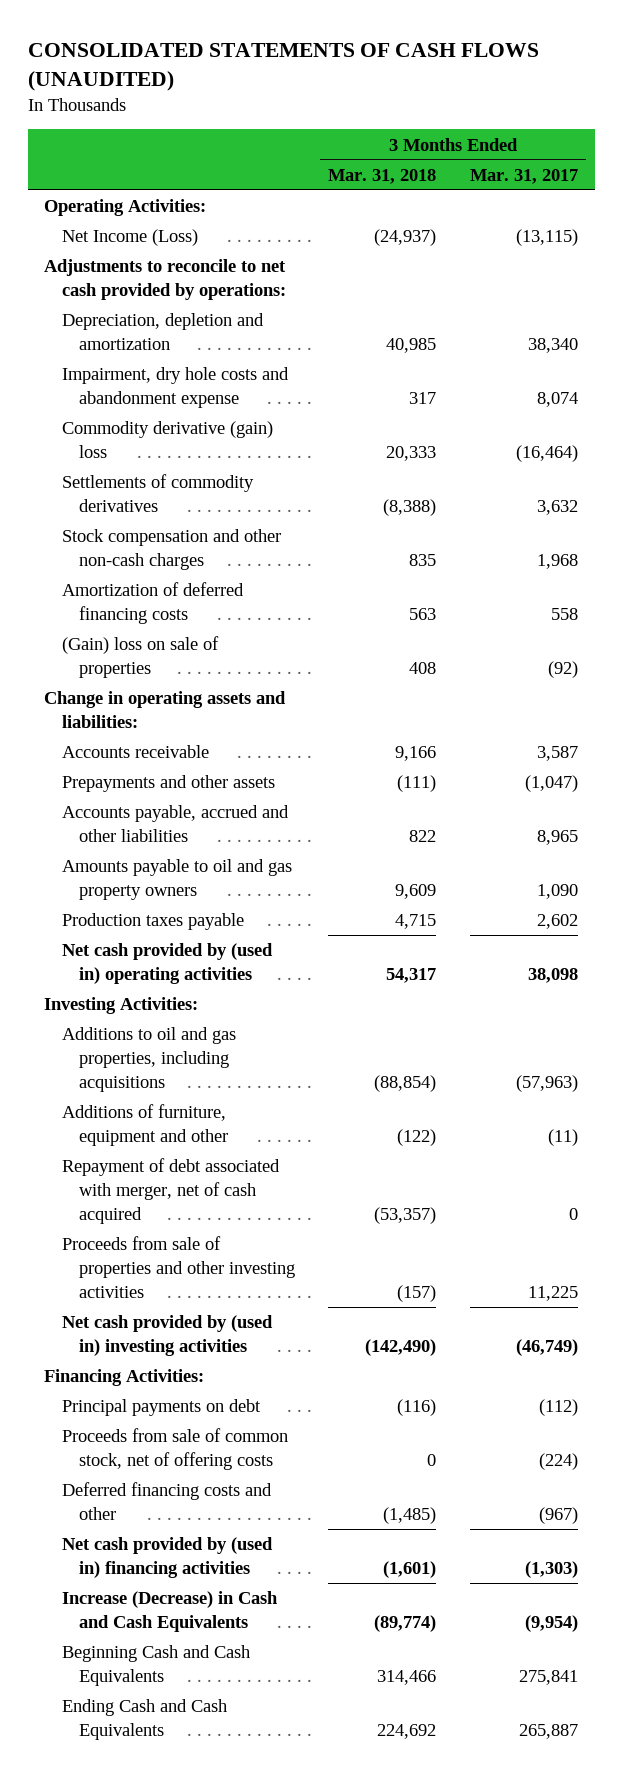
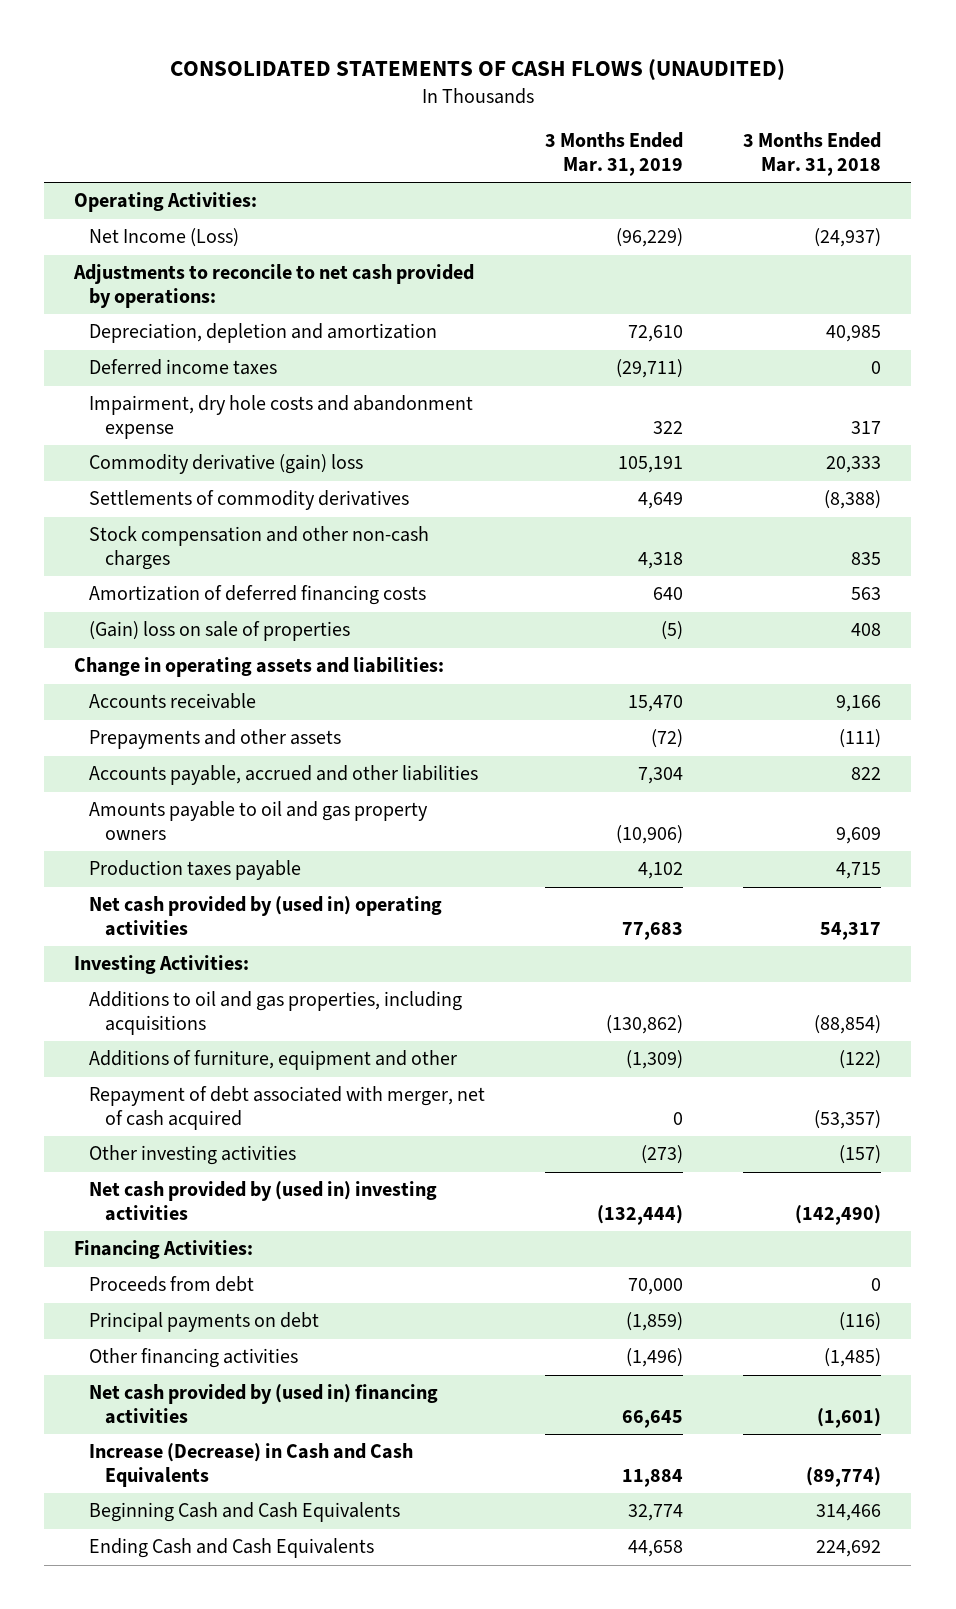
[469,168,578,184] Mar. 31, 2017 -> none
none -> [545,132,684,176] 3 Months Ended Mar. 31, 2019
none -> [89,359,278,376] Deferred income taxes
[61,1236,296,1299] Proceeds from sale of properties and other investing activities -> [89,1145,297,1166] Other investing activities
none -> [89,1276,255,1293] Proceeds from debt
[61,1428,288,1471] Proceeds from sale of common stock, net of offering costs -> none
[61,1482,272,1521] Deferred financing costs and other -> [89,1348,299,1369] Other financing activities

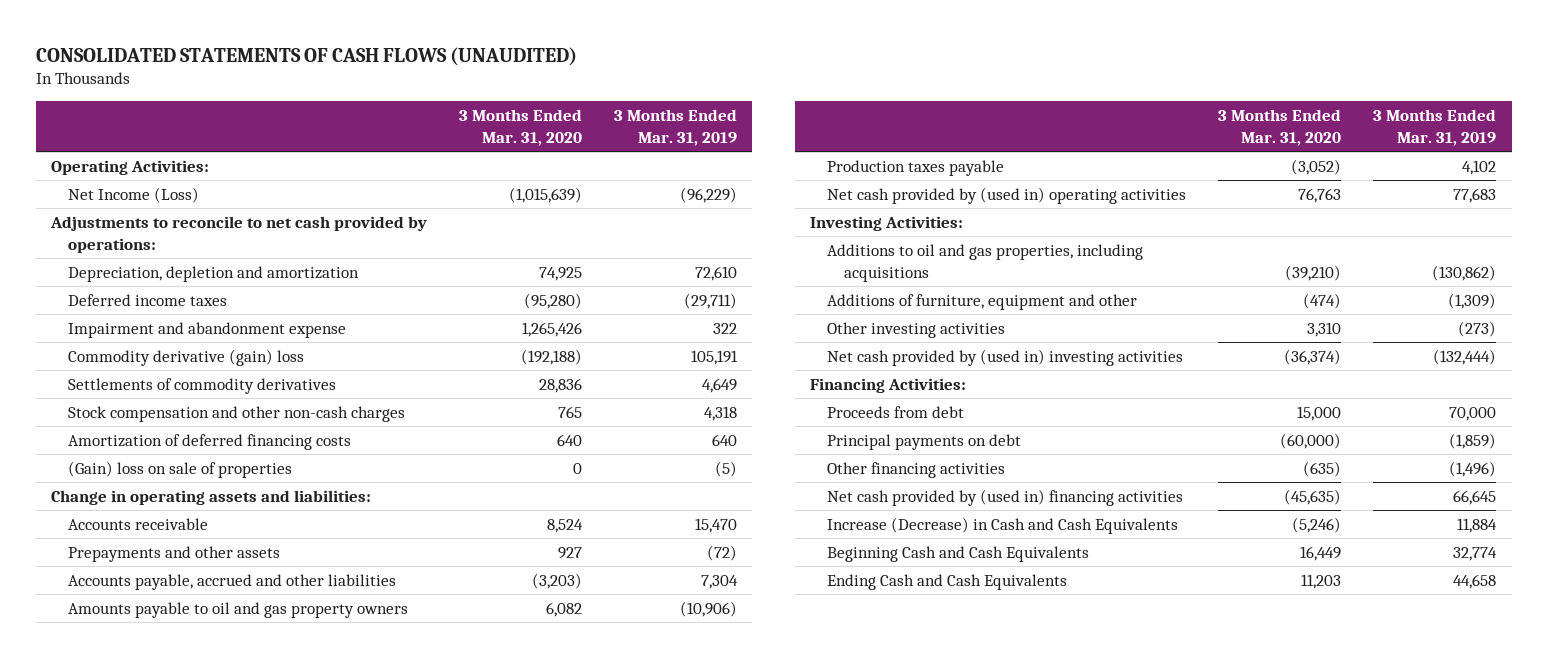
[743,132,882,176] 3 Months Ended Mar. 31, 2018 -> none
none -> [459,109,583,146] 3 Months Ended Mar. 31, 2020
[89,395,474,440] Impairment, dry hole costs and abandonment expense -> [67,321,346,338] Impairment and abandonment expense
[89,1086,486,1131] Repayment of debt associated with merger, net of cash acquired -> none

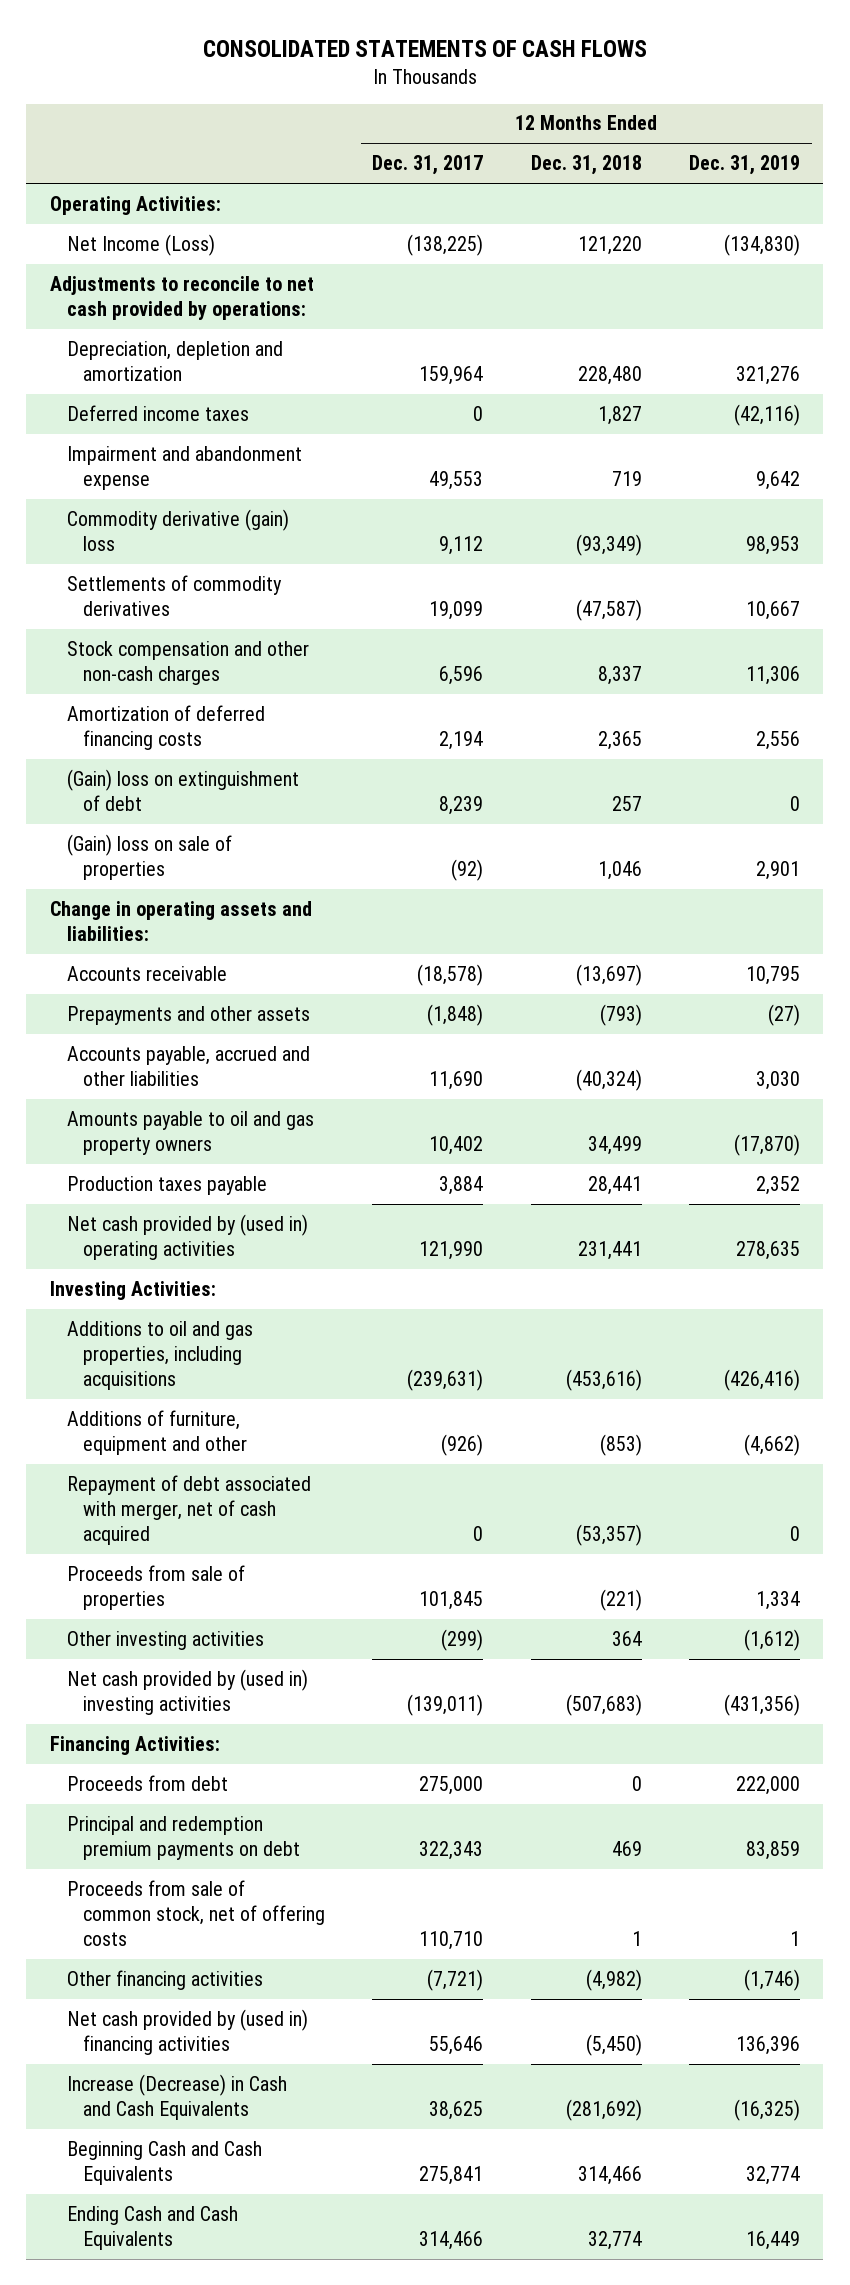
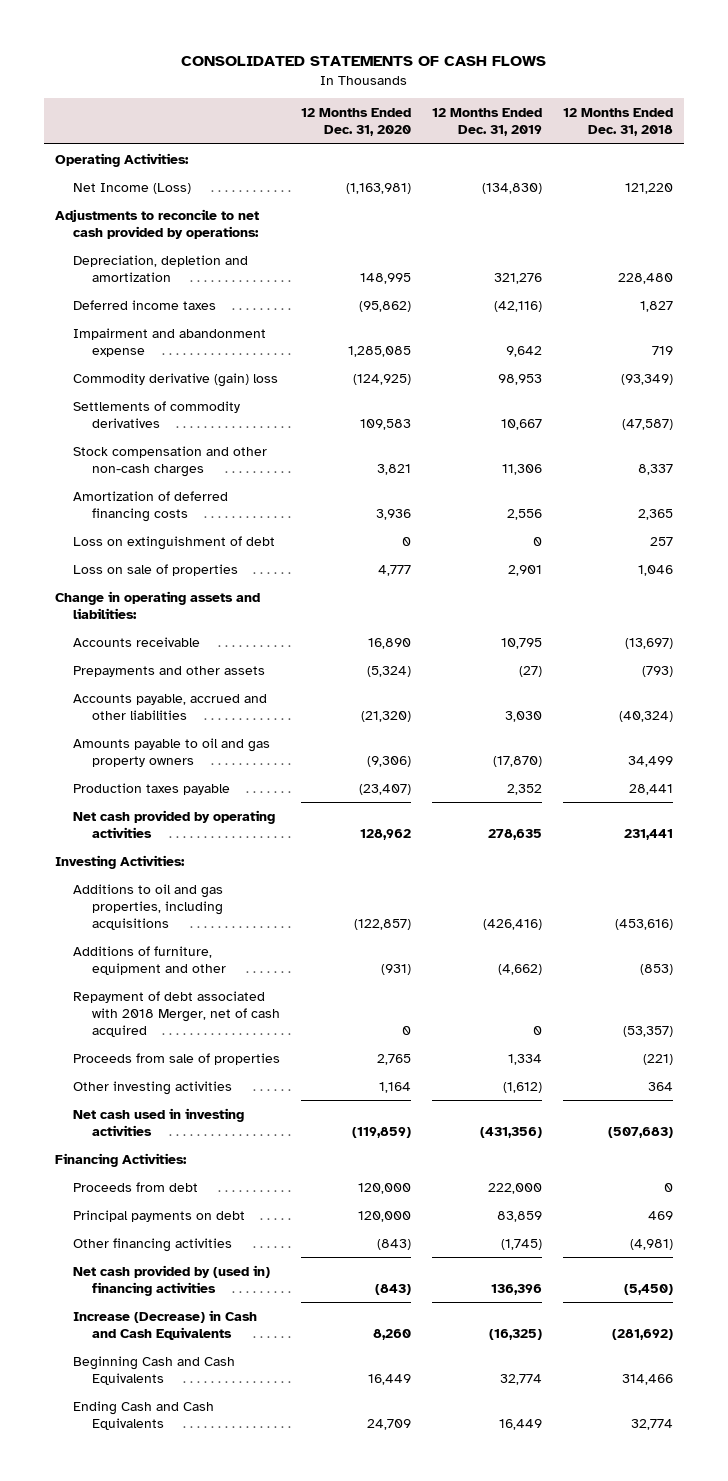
[372,155,484,176] Dec. 31, 2017 -> none
none -> [301,108,412,137] 12 Months Ended Dec. 31, 2020
[66,768,299,811] (Gain) loss on extinguishment of debt -> [73,535,276,550] Loss on extinguishment of debt
[66,833,232,880] (Gain) loss on sale of properties -> [73,563,239,576] Loss on sale of properties
[66,1213,308,1260] Net cash provided by (used in) operating activities -> [73,809,276,838] Net cash provided by operating activities
[66,1474,311,1545] Repayment of debt associated with merger, net of cash acquired -> [73,990,281,1038] Repayment of debt associated with 2018 Merger, net of cash acquired
[66,1668,308,1715] Net cash provided by (used in) investing activities -> [73,1107,245,1136] Net cash used in investing activities
[66,1879,326,1946] Proceeds from sale of common stock, net of offering costs -> none
[66,1815,301,1860] Principal and redemption premium payments on debt -> [73,1209,246,1222] Principal payments on debt
[585,1968,642,1991] (4,982) -> [630,1238,674,1250] (4,981)
[743,1968,800,1991] (1,746) -> [501,1238,543,1250] (1,745)

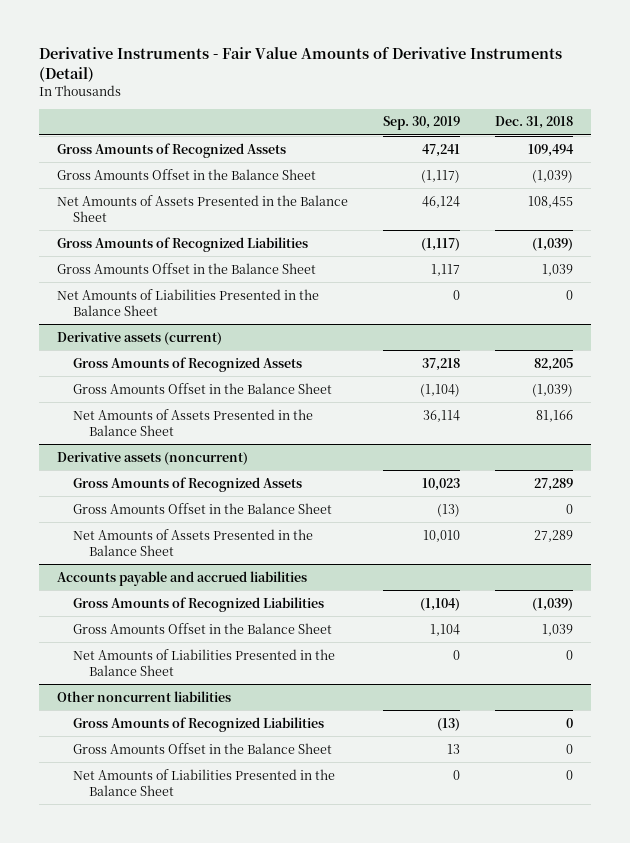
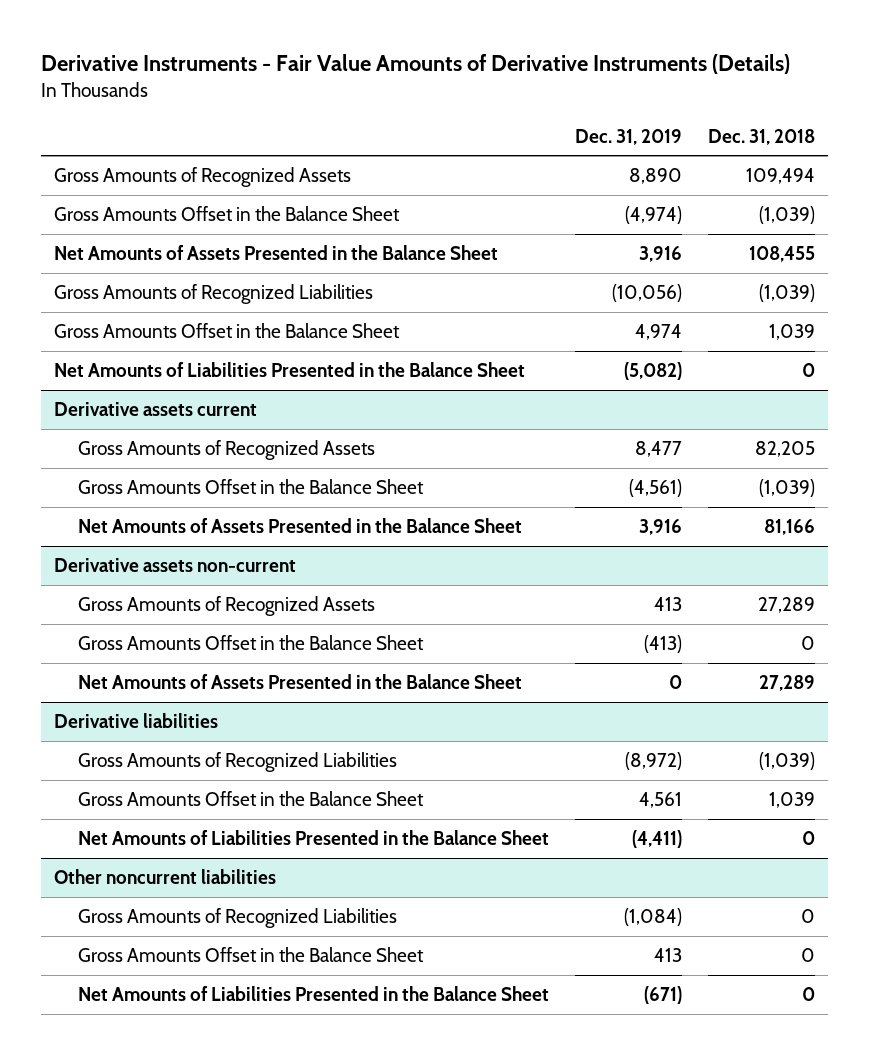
[39,47,563,82] Derivative Instruments - Fair Value Amounts of Derivative Instruments (Detail) -> [41,53,791,74] Derivative Instruments - Fair Value Amounts of Derivative Instruments (Details)
[383,116,461,131] Sep. 30, 2019 -> none
none -> [575,128,683,145] Dec. 31, 2019
[57,331,223,345] Derivative assets (current) -> [54,402,258,417] Derivative assets current
[57,451,249,465] Derivative assets (noncurrent) -> [54,558,297,573] Derivative assets non-current
[57,570,308,586] Accounts payable and accrued liabilities -> [54,713,219,729] Derivative liabilities

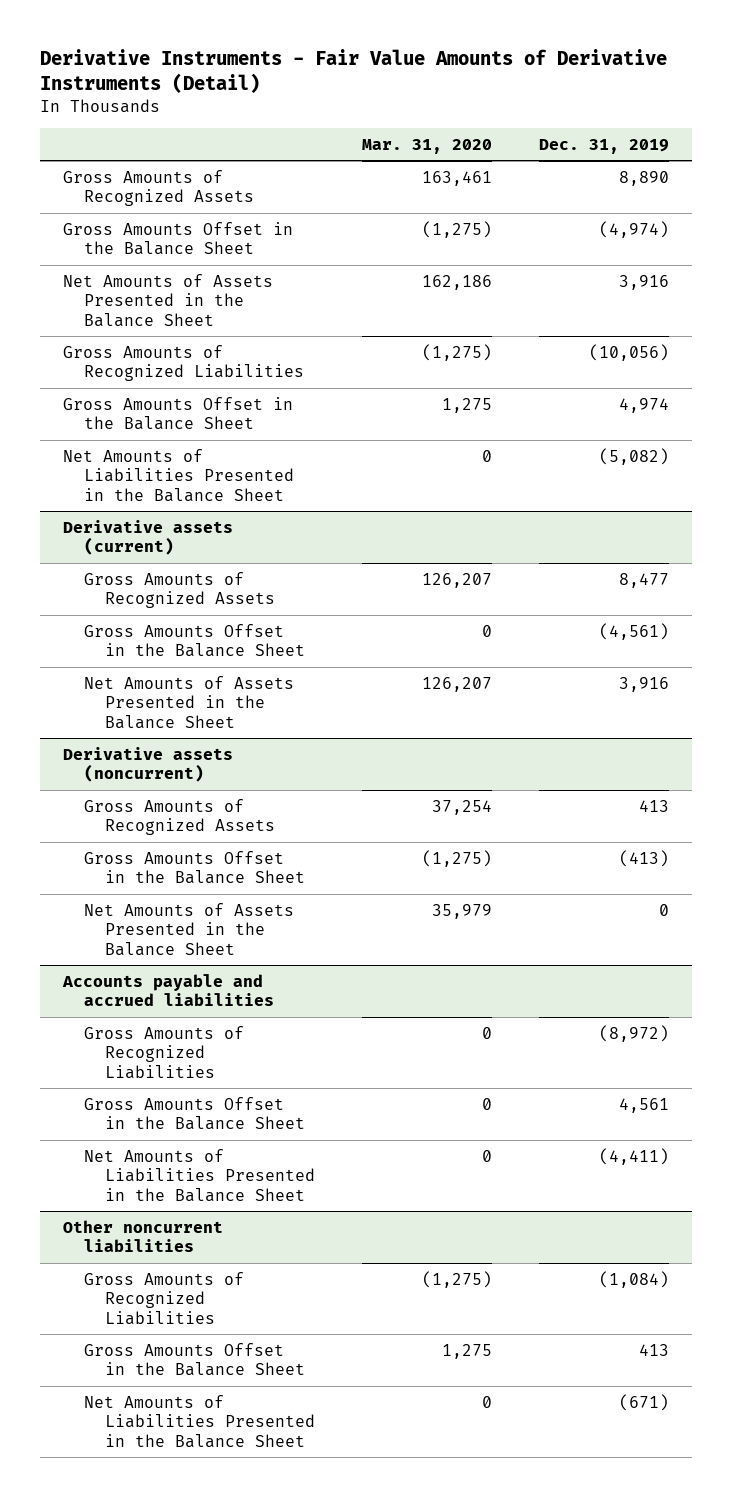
[41,53,791,74] Derivative Instruments - Fair Value Amounts of Derivative Instruments (Details) -> [39,48,667,93] Derivative Instruments - Fair Value Amounts of Derivative Instruments (Detail)
[708,128,816,145] Dec. 31, 2018 -> none
none -> [361,138,492,154] Mar. 31, 2020
[54,402,258,417] Derivative assets current -> [63,519,234,556] Derivative assets (current)
[54,558,297,573] Derivative assets non-current -> [63,746,234,783] Derivative assets (noncurrent)
[54,713,219,729] Derivative liabilities -> [62,973,274,1007] Accounts payable and accrued liabilities

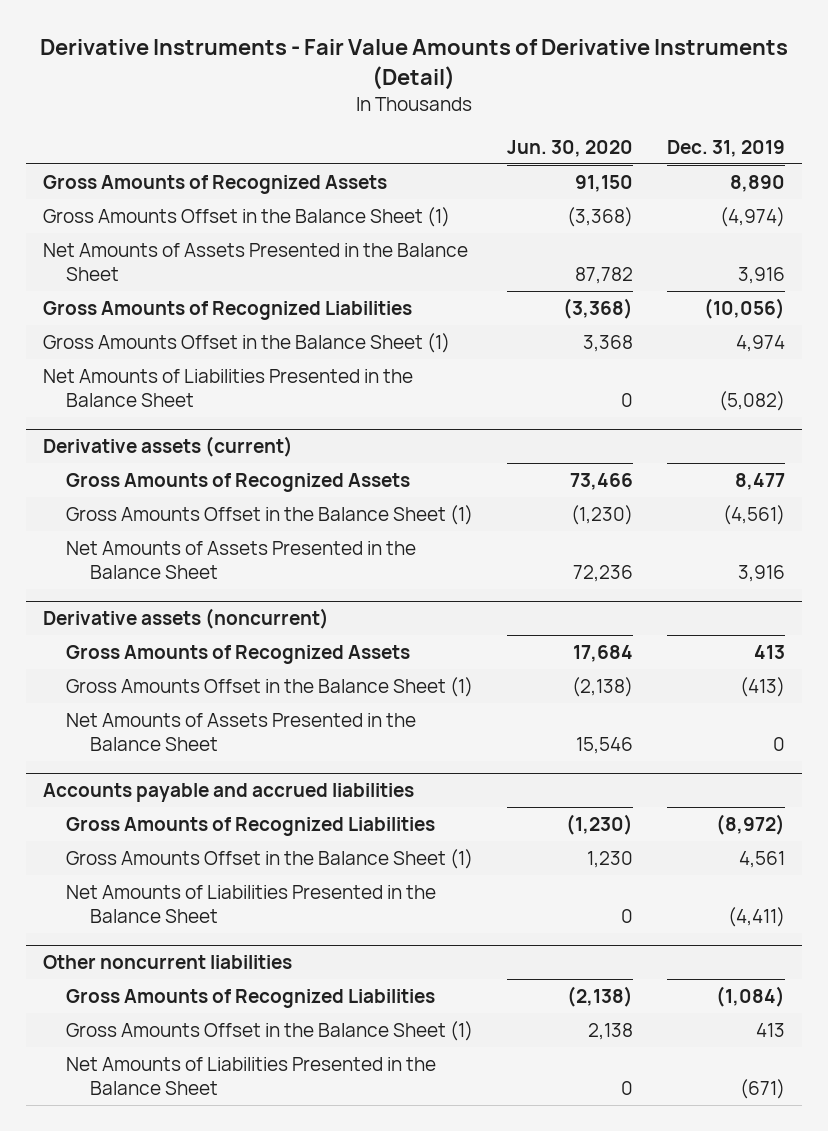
[361,138,492,154] Mar. 31, 2020 -> none
none -> [507,139,634,157] Jun. 30, 2020
[63,221,294,256] Gross Amounts Offset in the Balance Sheet -> [42,207,450,228] Gross Amounts Offset in the Balance Sheet (1)
[63,396,294,431] Gross Amounts Offset in the Balance Sheet -> [42,333,450,354] Gross Amounts Offset in the Balance Sheet (1)
[83,623,305,658] Gross Amounts Offset in the Balance Sheet -> [66,505,474,526] Gross Amounts Offset in the Balance Sheet (1)
[83,850,305,885] Gross Amounts Offset in the Balance Sheet -> [66,677,474,698] Gross Amounts Offset in the Balance Sheet (1)
[83,1096,305,1131] Gross Amounts Offset in the Balance Sheet -> [66,849,474,870] Gross Amounts Offset in the Balance Sheet (1)
[83,1342,305,1377] Gross Amounts Offset in the Balance Sheet -> [66,1021,474,1042] Gross Amounts Offset in the Balance Sheet (1)

